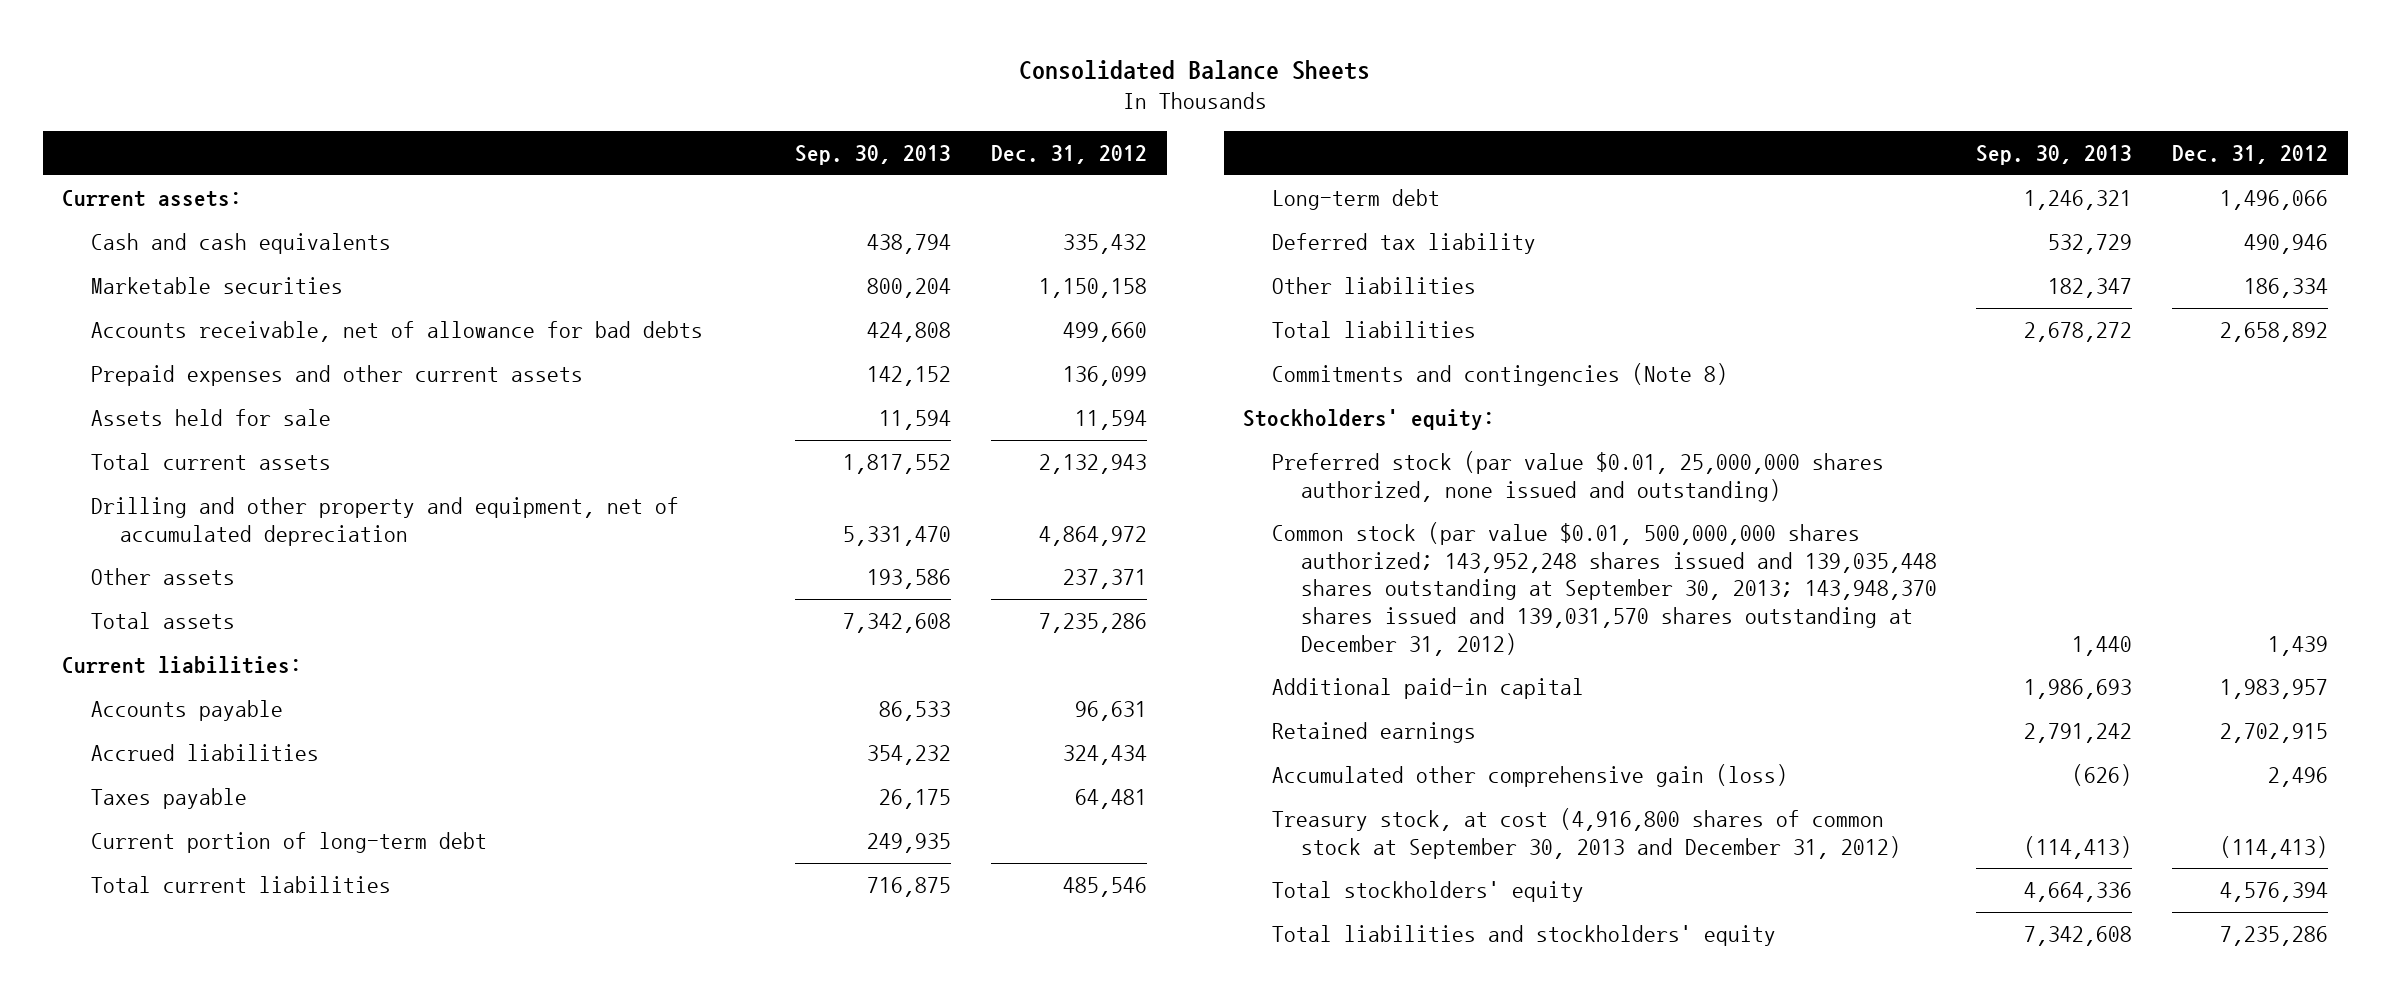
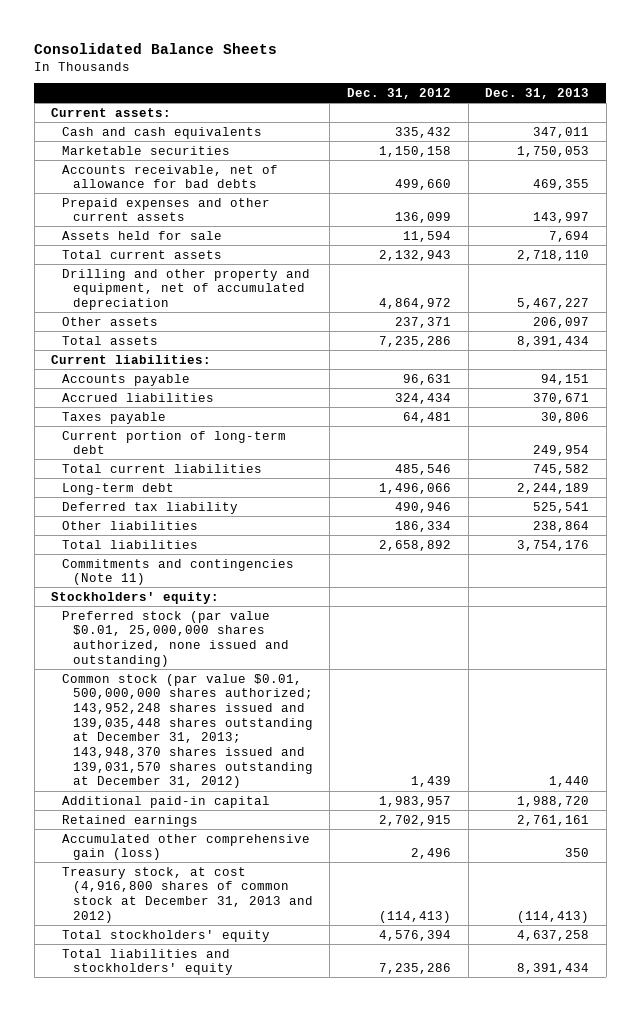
[795,145,952,166] Sep. 30, 2013 -> none
none -> [485,87,590,99] Dec. 31, 2013
[1272,363,1729,387] Commitments and contingencies (Note 8) -> [62,558,295,586] Commitments and contingencies (Note 11)
[1272,522,1937,656] Common stock (par value $0.01, 500,000,000 shares authorized; 143,952,248 shares issued and 139,035,448 shares outstanding at September 30, 2013; 143,948,370 shares issued and 139,031,570 shares outstanding at December 31, 2012) -> [62,673,313,789] Common stock (par value $0.01, 500,000,000 shares authorized; 143,952,248 shares issued and 139,035,448 shares outstanding at December 31, 2013; 143,948,370 shares issued and 139,031,570 shares outstanding at December 31, 2012)
[1272,808,1901,859] Treasury stock, at cost (4,916,800 shares of common stock at September 30, 2013 and December 31, 2012) -> [62,866,313,923] Treasury stock, at cost (4,916,800 shares of common stock at December 31, 2013 and 2012)

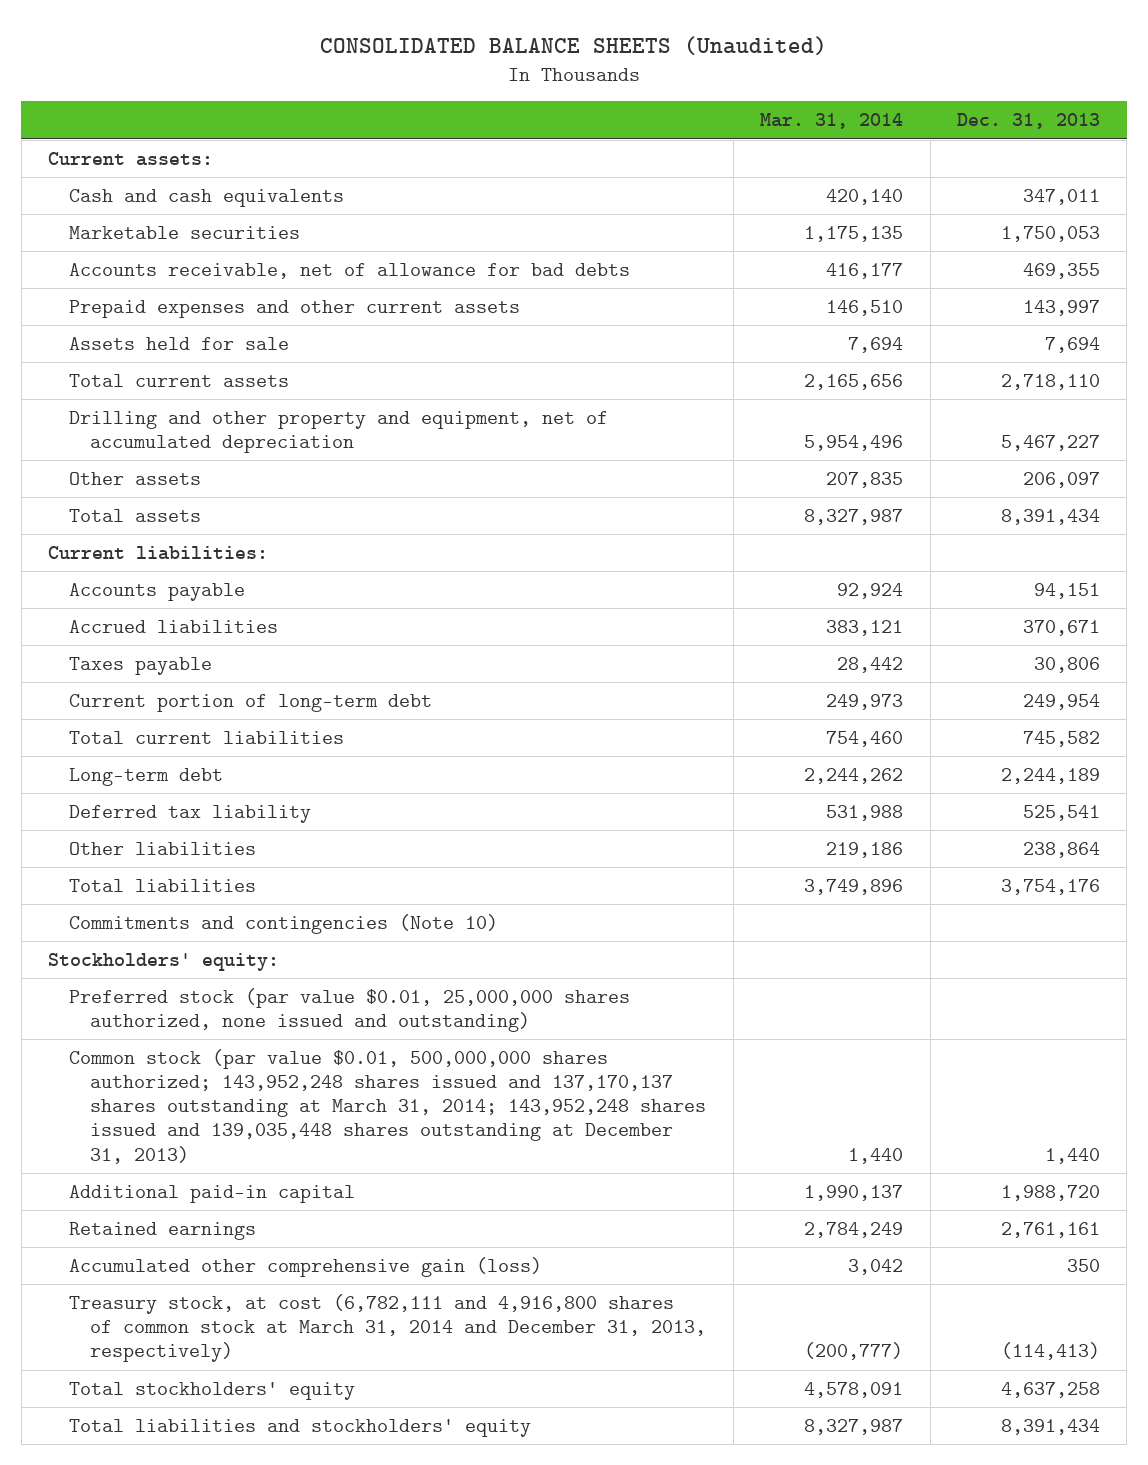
[34,42,278,54] Consolidated Balance Sheets -> [320,36,828,56] CONSOLIDATED BALANCE SHEETS (Unaudited)
[347,87,452,99] Dec. 31, 2012 -> none
none -> [760,113,904,130] Mar. 31, 2014
[62,558,295,586] Commitments and contingencies (Note 11) -> [69,913,499,934] Commitments and contingencies (Note 10)
[62,673,313,789] Common stock (par value $0.01, 500,000,000 shares authorized; 143,952,248 shares issued and 139,035,448 shares outstanding at December 31, 2013; 143,948,370 shares issued and 139,031,570 shares outstanding at December 31, 2012) -> [69,1048,707,1164] Common stock (par value $0.01, 500,000,000 shares authorized; 143,952,248 shares issued and 137,170,137 shares outstanding at March 31, 2014; 143,952,248 shares issued and 139,035,448 shares outstanding at December 31, 2013)
[62,866,313,923] Treasury stock, at cost (4,916,800 shares of common stock at December 31, 2013 and 2012) -> [69,1293,707,1363] Treasury stock, at cost (6,782,111 and 4,916,800 shares of common stock at March 31, 2014 and December 31, 2013, respectively)

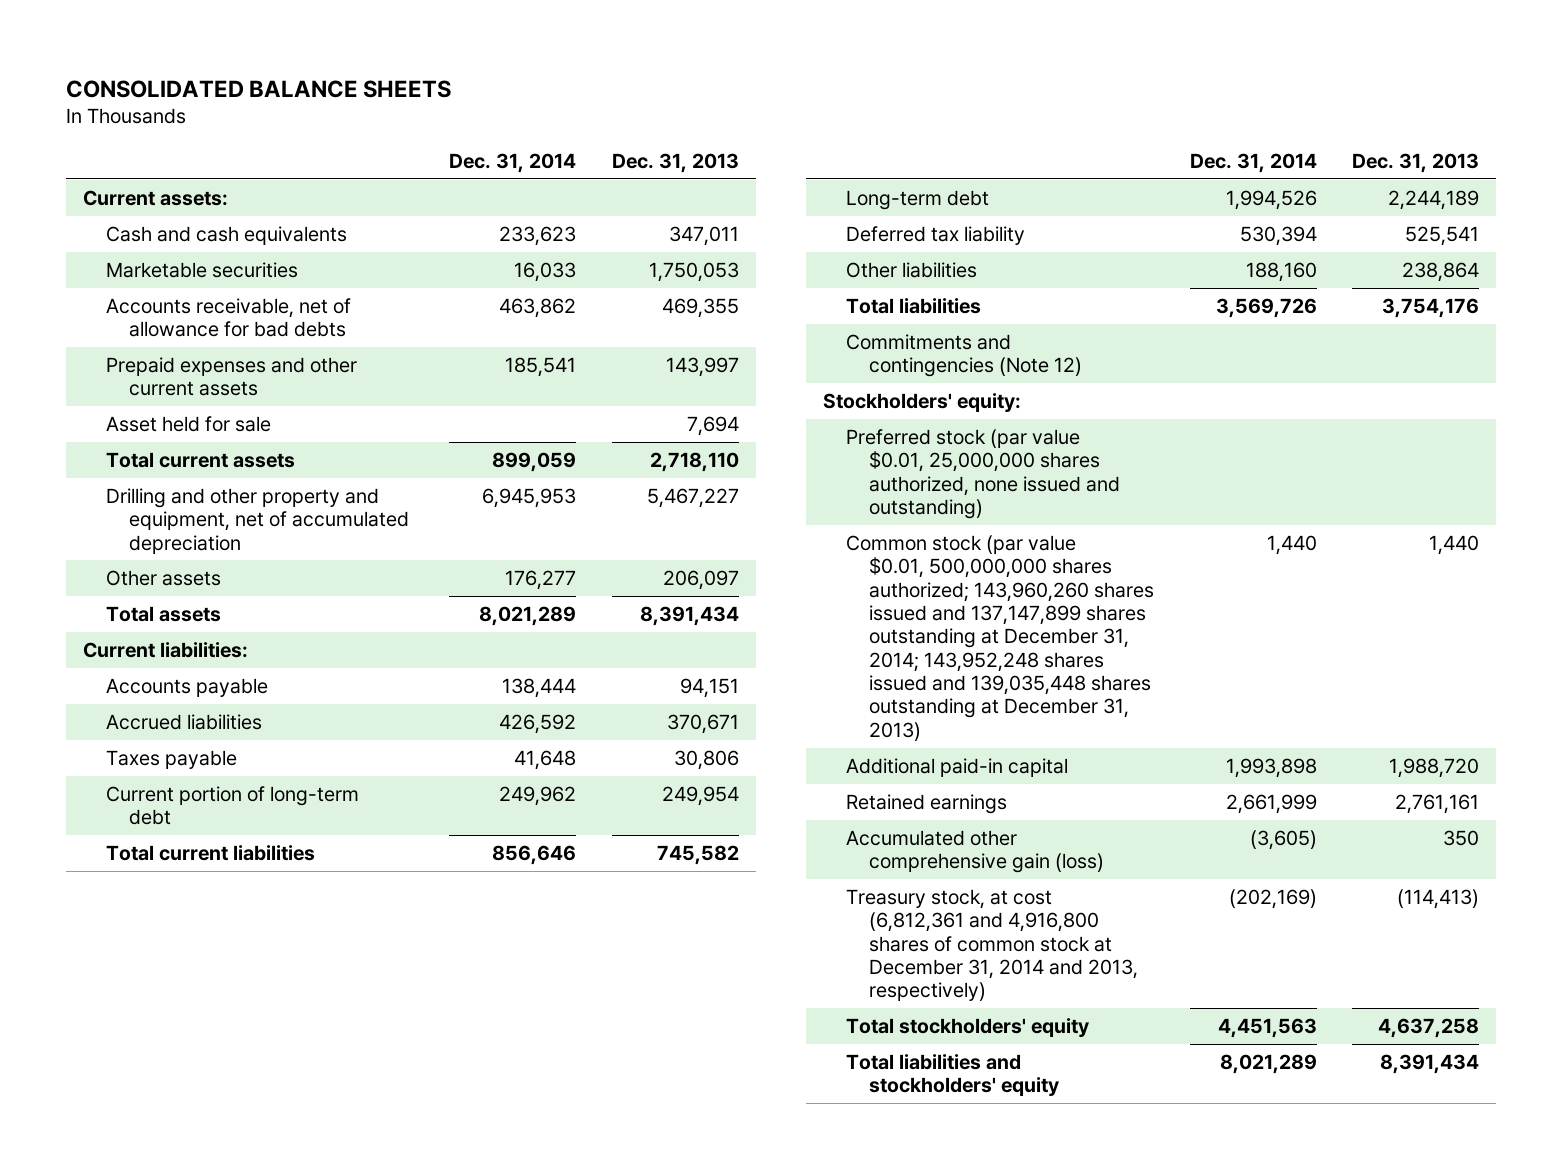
[320,36,828,56] CONSOLIDATED BALANCE SHEETS (Unaudited) -> [65,79,451,98] CONSOLIDATED BALANCE SHEETS
[760,113,904,130] Mar. 31, 2014 -> none
none -> [449,153,577,174] Dec. 31, 2014
[69,336,290,350] Assets held for sale -> [106,415,272,432] Asset held for sale
[69,913,499,934] Commitments and contingencies (Note 10) -> [846,333,1083,378] Commitments and contingencies (Note 12)
[69,1048,707,1164] Common stock (par value $0.01, 500,000,000 shares authorized; 143,952,248 shares issued and 137,170,137 shares outstanding at March 31, 2014; 143,952,248 shares issued and 139,035,448 shares outstanding at December 31, 2013) -> [846,534,1155,741] Common stock (par value $0.01, 500,000,000 shares authorized; 143,960,260 shares issued and 137,147,899 shares outstanding at December 31, 2014; 143,952,248 shares issued and 139,035,448 shares outstanding at December 31, 2013)
[69,1293,707,1363] Treasury stock, at cost (6,782,111 and 4,916,800 shares of common stock at March 31, 2014 and December 31, 2013, respectively) -> [846,888,1139,1002] Treasury stock, at cost (6,812,361 and 4,916,800 shares of common stock at December 31, 2014 and 2013, respectively)

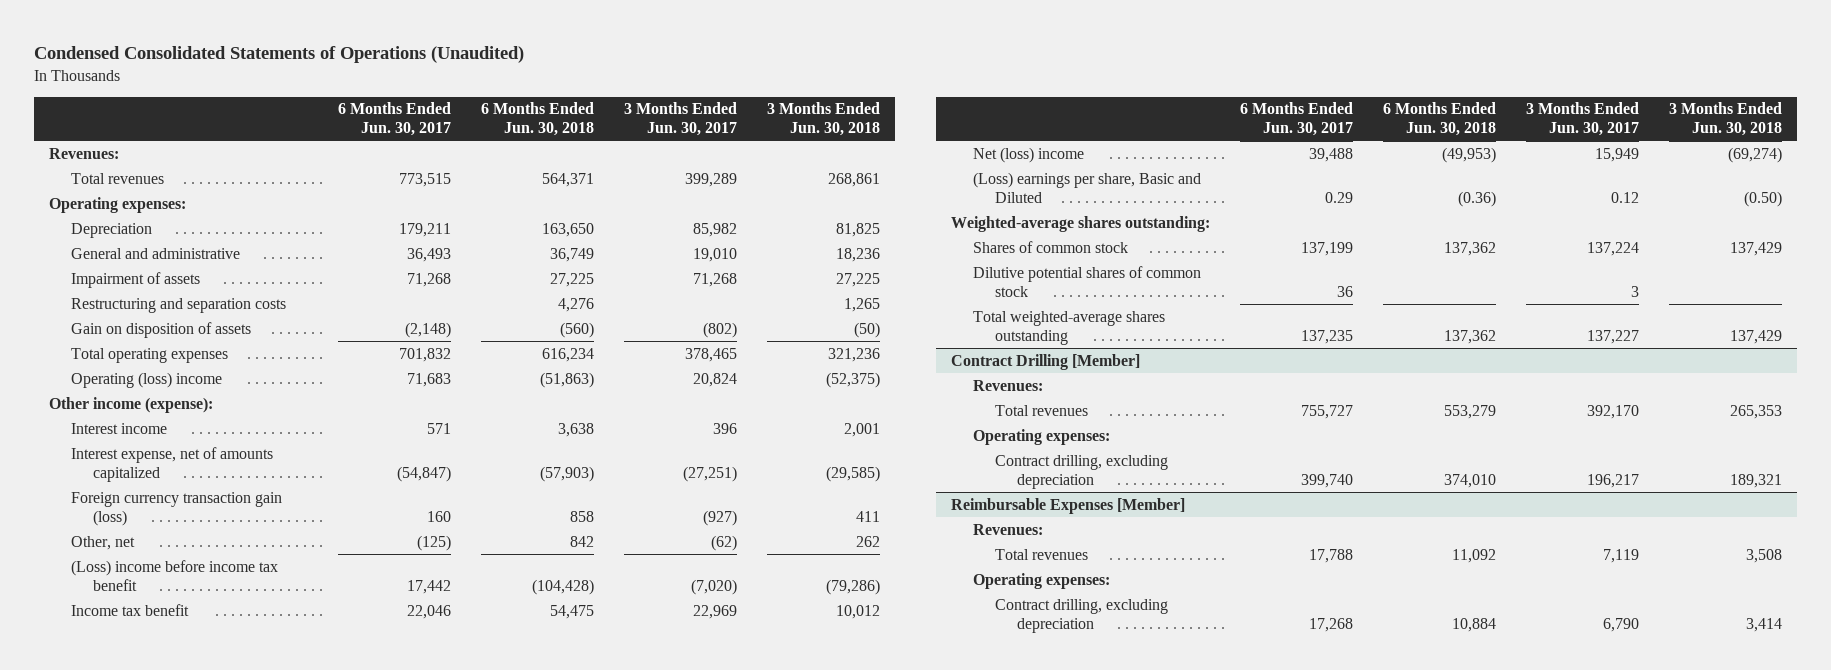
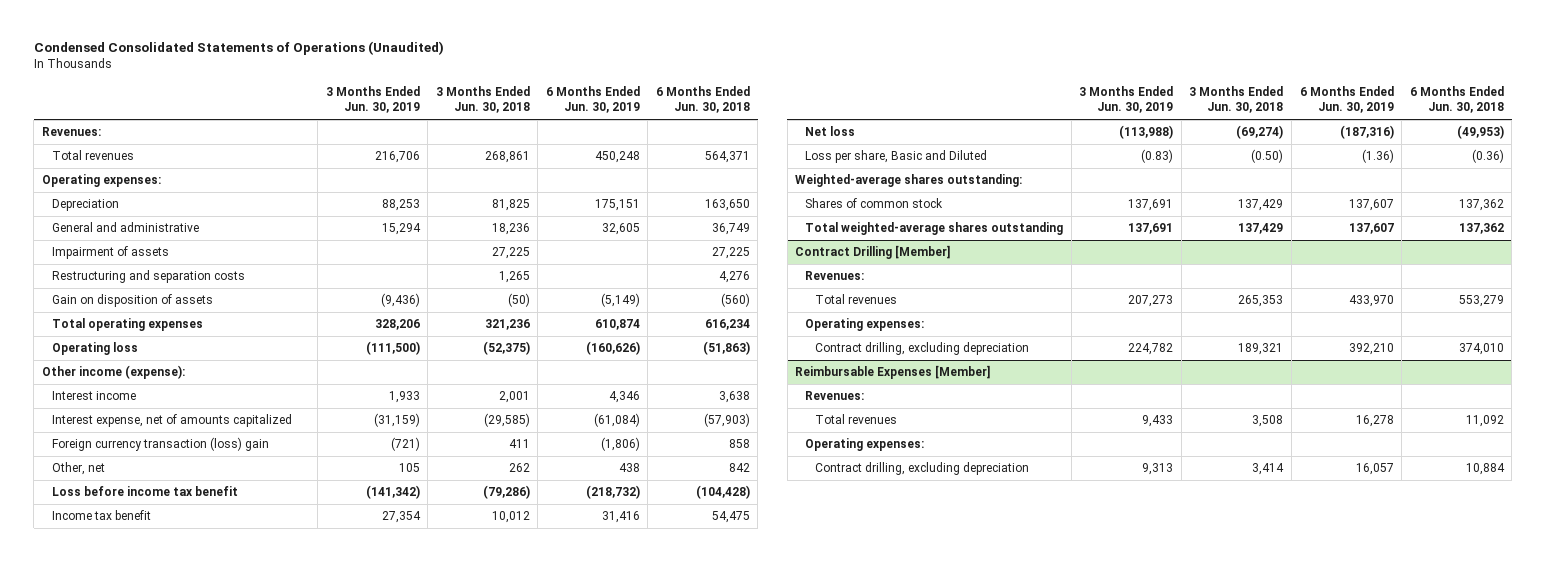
[338,102,452,137] 6 Months Ended Jun. 30, 2017 -> none
[624,102,738,137] 3 Months Ended Jun. 30, 2017 -> none
none -> [325,86,420,114] 3 Months Ended Jun. 30, 2019
none -> [545,86,640,114] 6 Months Ended Jun. 30, 2019
[70,371,222,388] Operating (loss) income -> [51,342,138,356] Operating loss
[70,491,282,526] Foreign currency transaction gain (loss) -> [51,437,269,452] Foreign currency transaction (loss) gain
[70,559,278,591] (Loss) income before income tax benefit -> [51,486,238,497] Loss before income tax benefit
[972,146,1084,163] Net (loss) income -> [805,126,856,137] Net loss
[972,171,1201,203] (Loss) earnings per share, Basic and Diluted -> [805,150,988,164] Loss per share, Basic and Diluted
[972,265,1201,297] Dilutive potential shares of common stock -> none

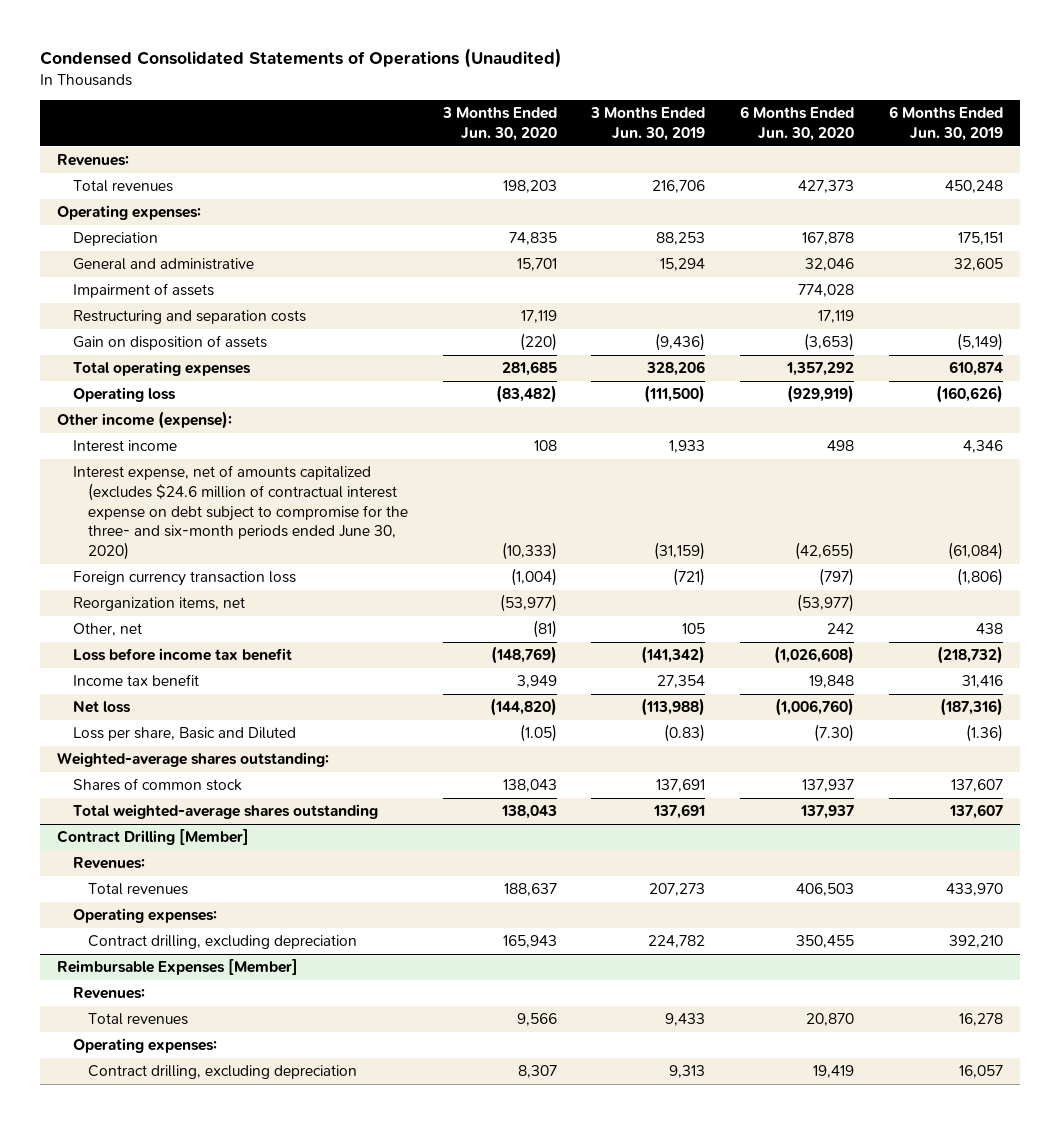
[435,86,530,114] 3 Months Ended Jun. 30, 2018 -> none
[655,86,750,114] 6 Months Ended Jun. 30, 2018 -> none
none -> [441,107,557,142] 3 Months Ended Jun. 30, 2020
none -> [739,106,854,142] 6 Months Ended Jun. 30, 2020
[51,414,292,428] Interest expense, net of amounts capitalized -> [72,465,409,561] Interest expense, net of amounts capitalized (excludes $24.6 million of contractual interest expense on debt subject to compromise for the three- and six-month periods ended June 30, 2020)
[51,437,269,452] Foreign currency transaction (loss) gain -> [72,571,296,587] Foreign currency transaction loss
none -> [72,597,245,612] Reorganization items, net

